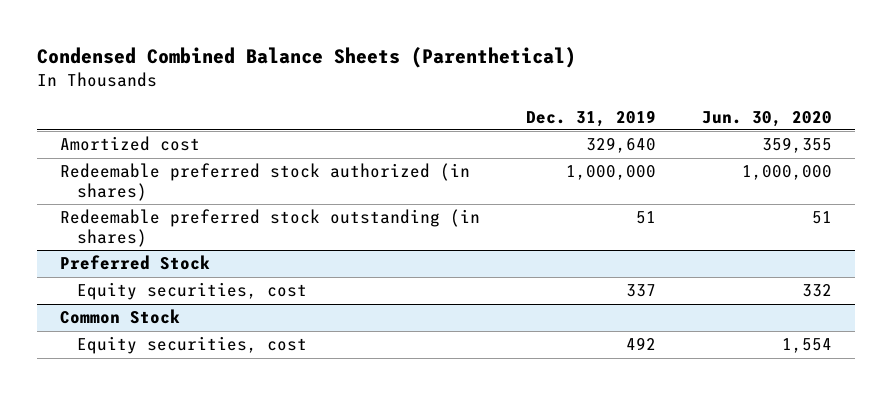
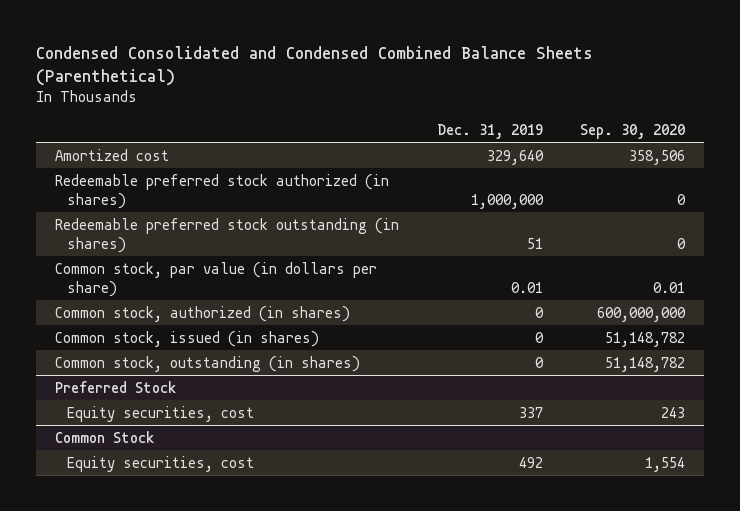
[36,47,576,69] Condensed Combined Balance Sheets (Parenthetical) -> [35,45,593,86] Condensed Consolidated and Condensed Combined Balance Sheets (Parenthetical)
[702,110,833,127] Jun. 30, 2020 -> none
none -> [580,123,686,139] Sep. 30, 2020
none -> [54,261,377,297] Common stock, par value (in dollars per share)
none -> [54,305,350,322] Common stock, authorized (in shares)
none -> [54,330,319,347] Common stock, issued (in shares)
none -> [54,355,360,372] Common stock, outstanding (in shares)

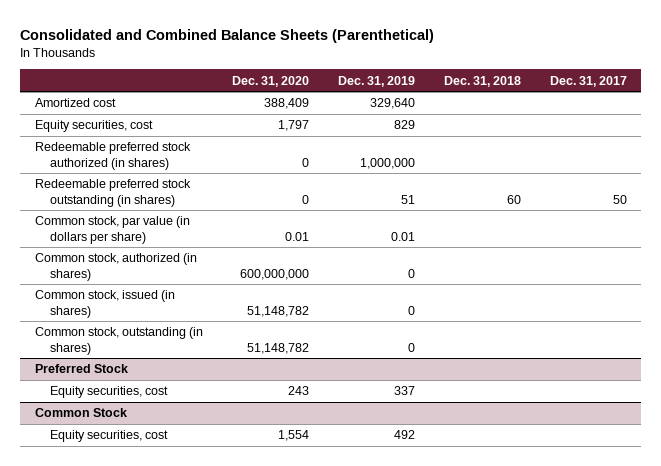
[35,45,593,86] Condensed Consolidated and Condensed Combined Balance Sheets (Parenthetical) -> [20,28,435,43] Consolidated and Combined Balance Sheets (Parenthetical)
[580,123,686,139] Sep. 30, 2020 -> none
none -> [231,75,309,87] Dec. 31, 2020
none -> [443,75,521,87] Dec. 31, 2018
none -> [549,75,627,87] Dec. 31, 2017
none -> [34,120,153,133] Equity securities, cost

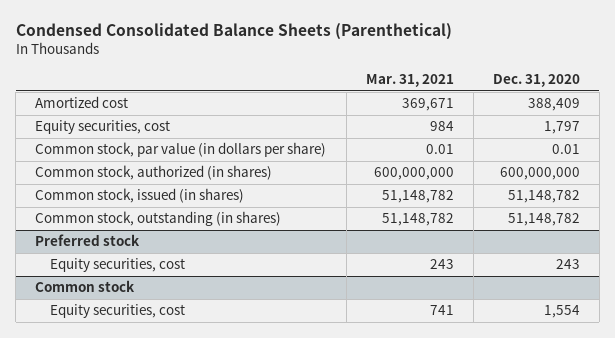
[20,28,435,43] Consolidated and Combined Balance Sheets (Parenthetical) -> [15,23,452,41] Condensed Consolidated Balance Sheets (Parenthetical)
[337,75,415,87] Dec. 31, 2019 -> none
[443,75,521,87] Dec. 31, 2018 -> none
[549,75,627,87] Dec. 31, 2017 -> none
none -> [365,74,454,88] Mar. 31, 2021
[34,142,191,170] Redeemable preferred stock authorized (in shares) -> none
[34,179,191,207] Redeemable preferred stock outstanding (in shares) -> none
[34,364,128,374] Preferred Stock -> [35,234,141,247] Preferred stock
[34,408,127,418] Common Stock -> [35,280,136,293] Common stock

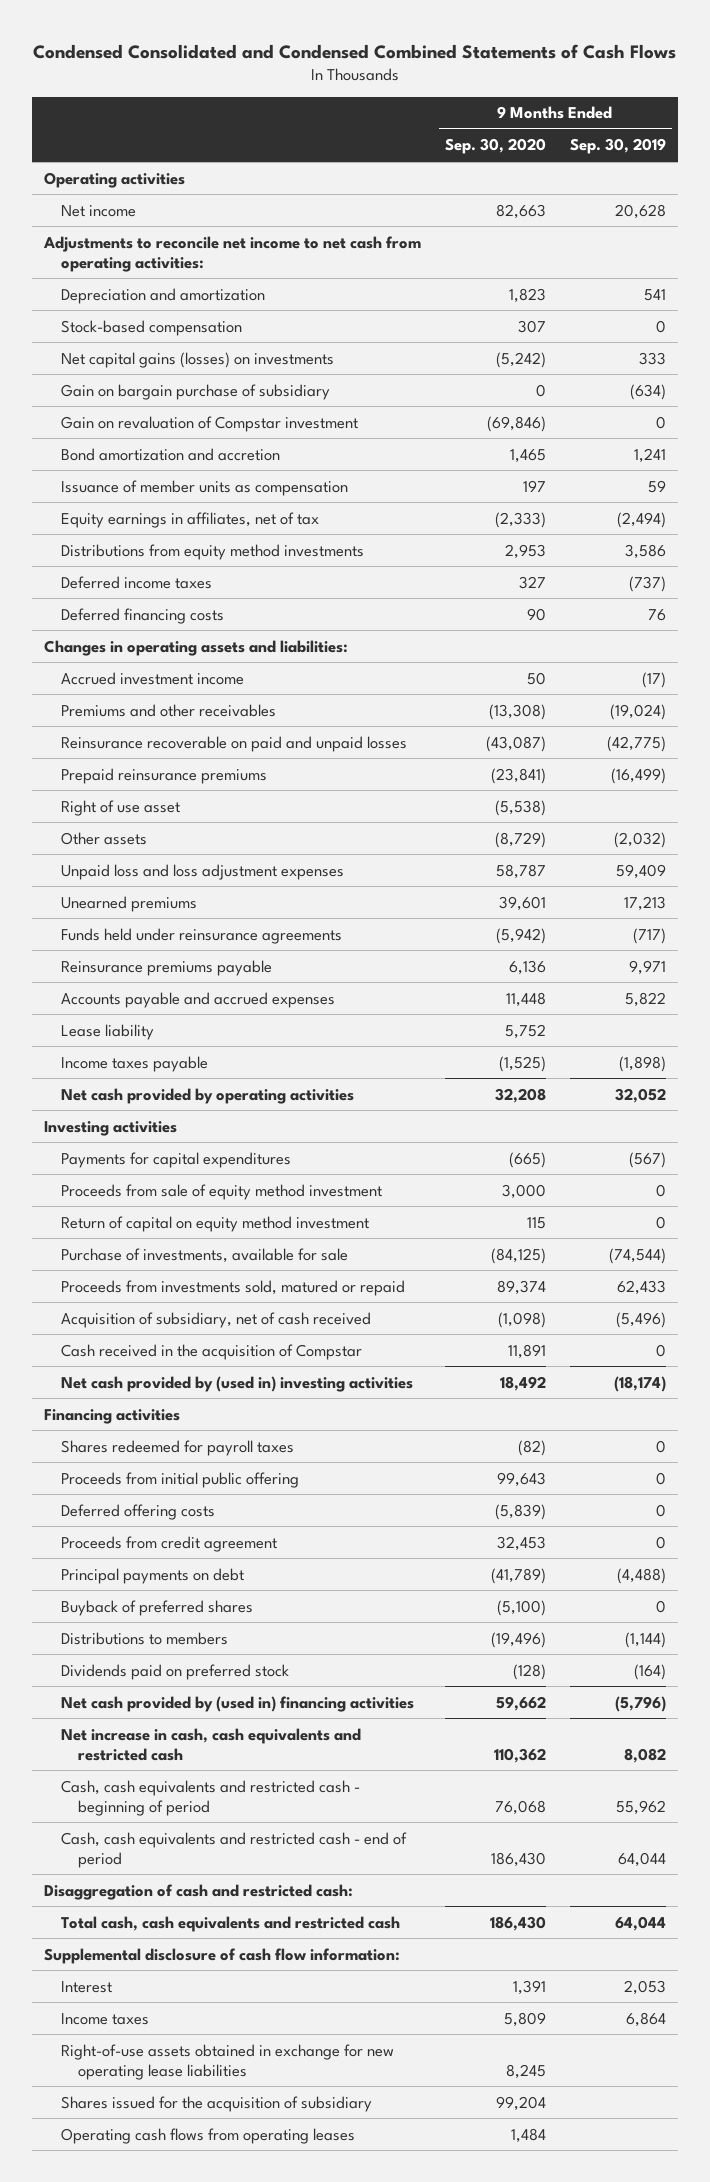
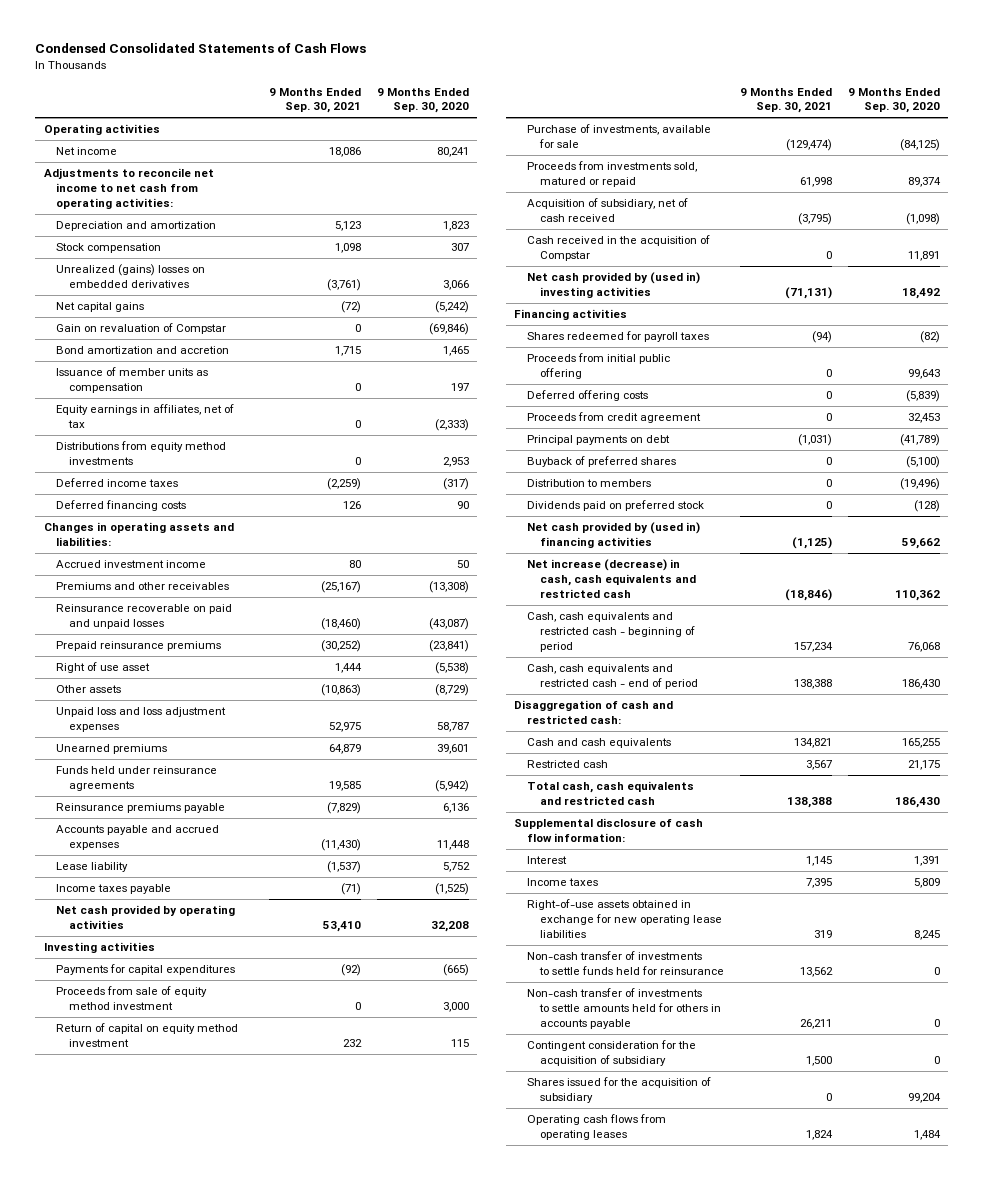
[32,43,676,59] Condensed Consolidated and Condensed Combined Statements of Cash Flows -> [35,43,367,54] Condensed Consolidated Statements of Cash Flows
[569,138,666,155] Sep. 30, 2019 -> none
none -> [268,87,361,114] 9 Months Ended Sep. 30, 2021
[495,203,546,219] 82,663 -> [437,147,470,158] 80,241
[61,383,331,400] Gain on bargain purchase of subsidiary -> none
[61,319,243,336] Stock-based compensation -> [56,243,162,254] Stock compensation
none -> [56,264,206,288] Unrealized (gains) losses on embedded derivatives
[61,351,335,368] Net capital gains (losses) on investments -> [56,302,145,313] Net capital gains
[61,415,359,432] Gain on revaluation of Compstar investment -> [56,323,227,335] Gain on revaluation of Compstar
[518,575,546,589] 327 -> [443,478,470,491] (317)
[61,1631,229,1645] Distributions to members -> [527,479,652,488] Distribution to members
[61,1727,362,1761] Net increase in cash, cash equivalents and restricted cash -> [527,559,696,598] Net increase (decrease) in cash, cash equivalents and restricted cash
none -> [527,738,672,749] Cash and cash equivalents
none -> [527,760,609,769] Restricted cash
none -> [527,951,724,975] Non-cash transfer of investments to settle funds held for reinsurance
none -> [527,988,721,1029] Non-cash transfer of investments to settle amounts held for others in accounts payable
none -> [527,1040,697,1066] Contingent consideration for the acquisition of subsidiary

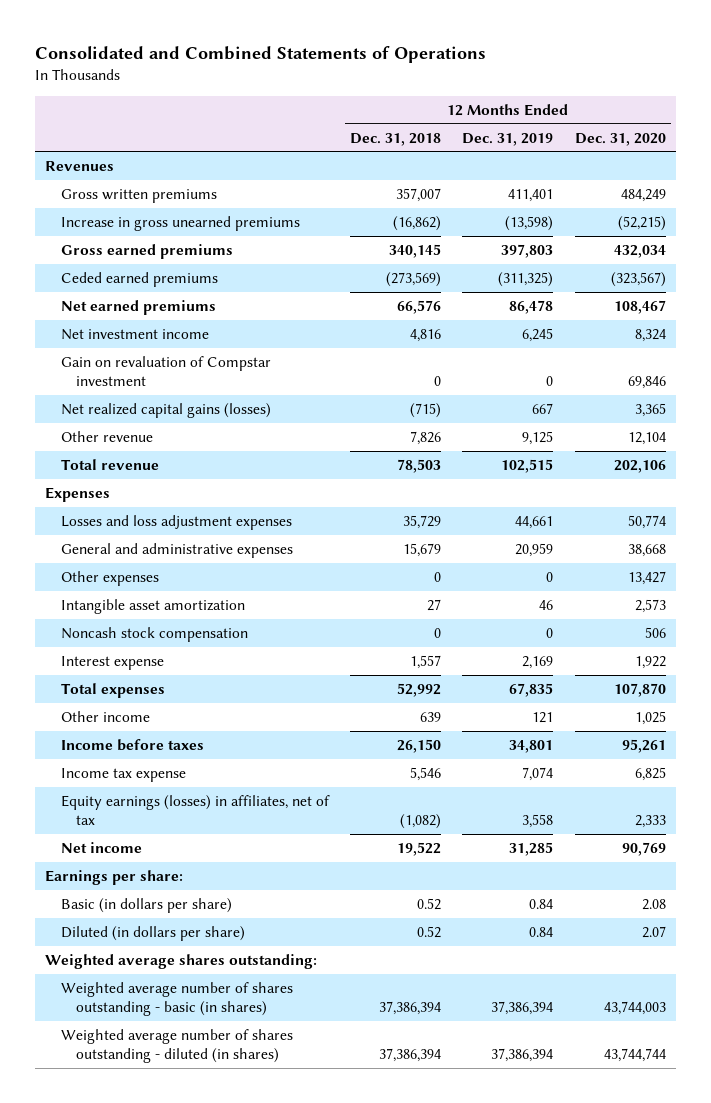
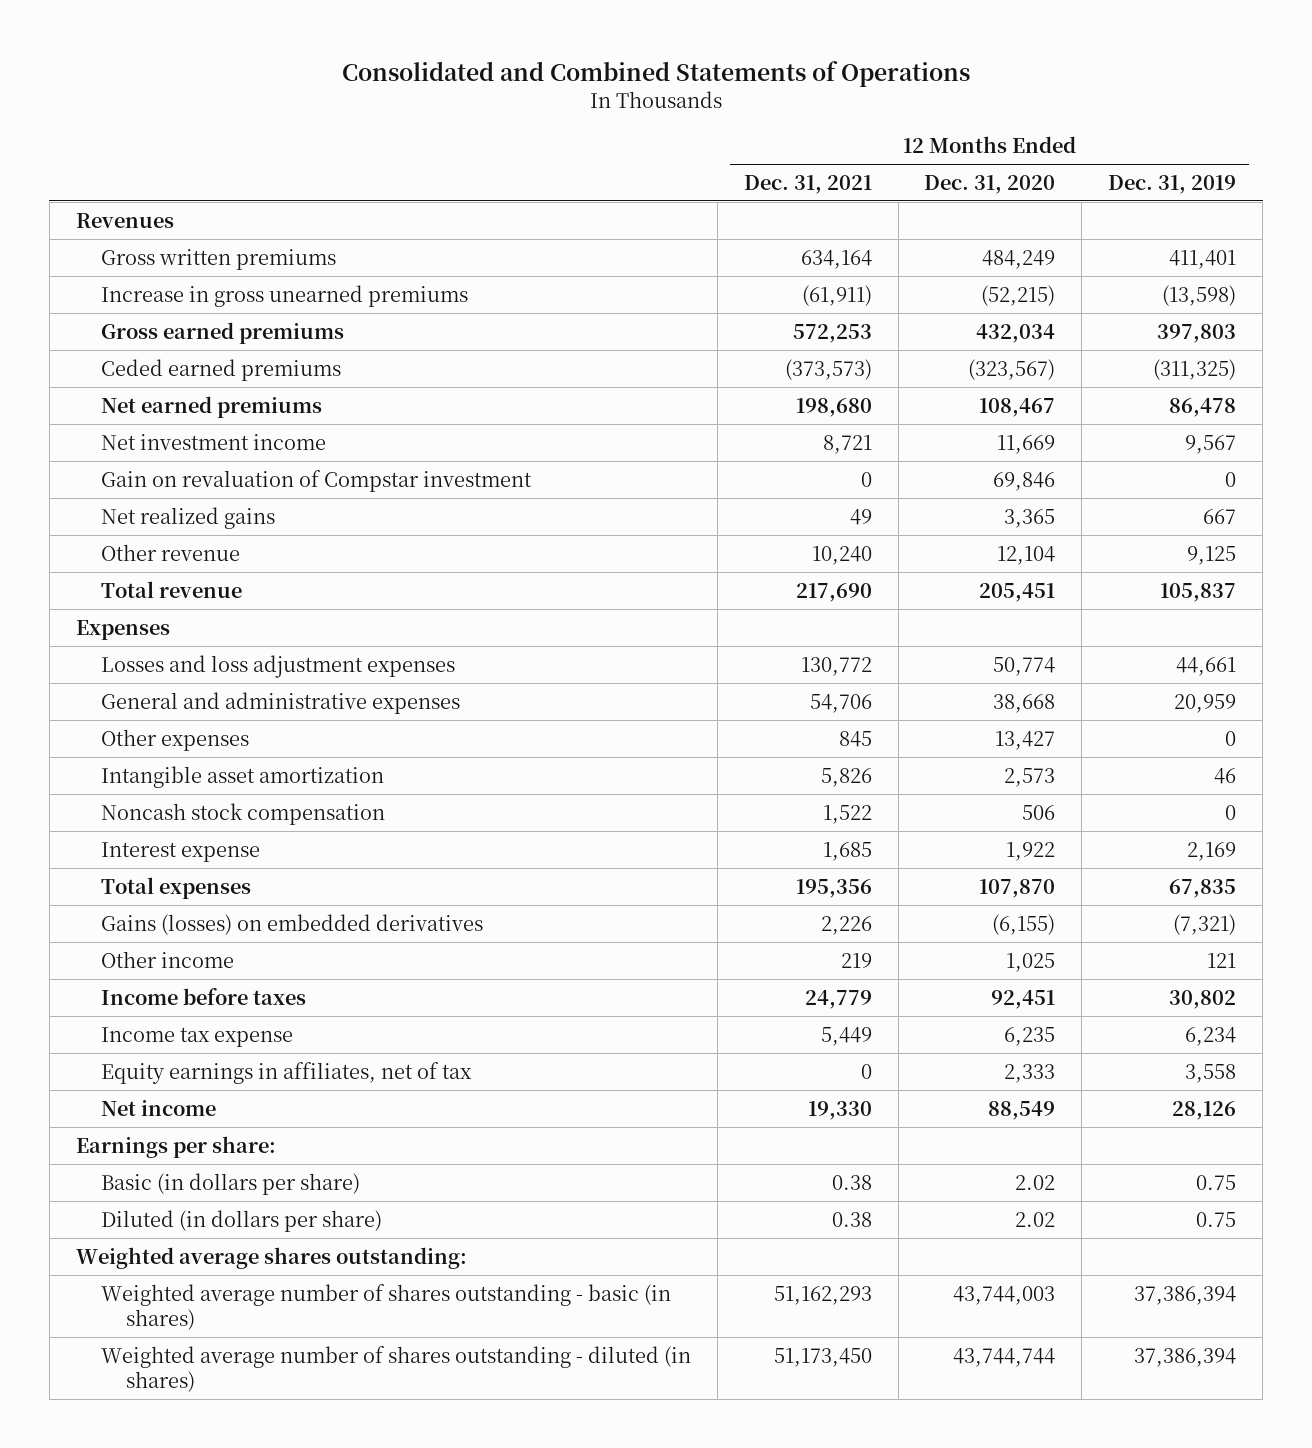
[350,132,442,146] Dec. 31, 2018 -> none
none -> [743,175,872,195] Dec. 31, 2021
[522,327,554,342] 6,245 -> [1185,434,1237,454] 9,567
[634,328,666,342] 8,324 -> [997,434,1056,454] 11,669
[60,402,271,418] Net realized capital gains (losses) -> [100,506,275,529] Net realized gains
[501,458,554,473] 102,515 -> [1160,582,1237,602] 105,837
[613,459,666,473] 202,106 -> [979,582,1056,602] 205,451
none -> [100,913,483,935] Gains (losses) on embedded derivatives
[509,739,554,753] 34,801 -> [1169,989,1237,1009] 30,802
[621,738,666,753] 95,261 -> [991,989,1056,1009] 92,451
[522,766,554,781] 7,074 -> [1185,1026,1237,1046] 6,234
[634,766,666,781] 6,825 -> [1004,1026,1056,1046] 6,235
[60,794,330,826] Equity earnings (losses) in affiliates, net of tax -> [100,1061,472,1084] Equity earnings in affiliates, net of tax
[509,841,554,856] 31,285 -> [1172,1100,1237,1120] 28,126
[621,841,666,856] 90,769 -> [988,1100,1056,1120] 88,549
[529,898,554,909] 0.84 -> [1196,1174,1237,1190] 0.75
[641,898,666,910] 2.08 -> [1015,1174,1056,1190] 2.02
[529,926,554,937] 0.84 -> [1196,1211,1237,1227] 0.75
[641,925,666,938] 2.07 -> [1015,1211,1056,1227] 2.02

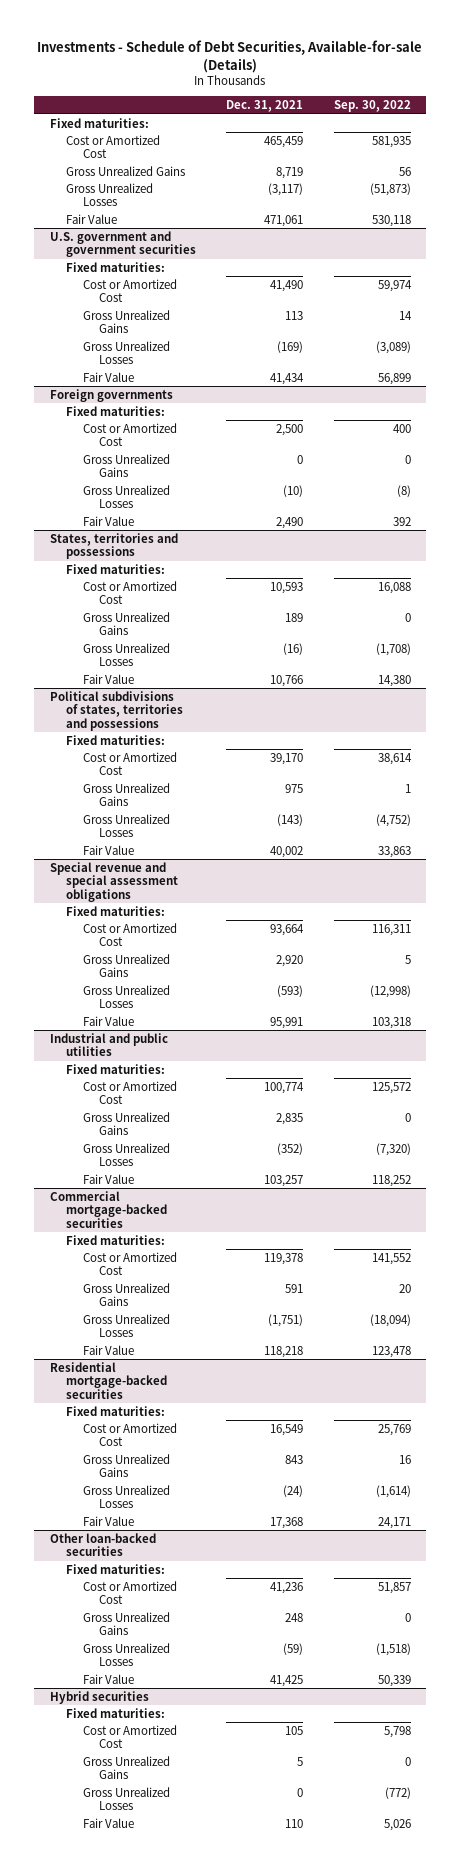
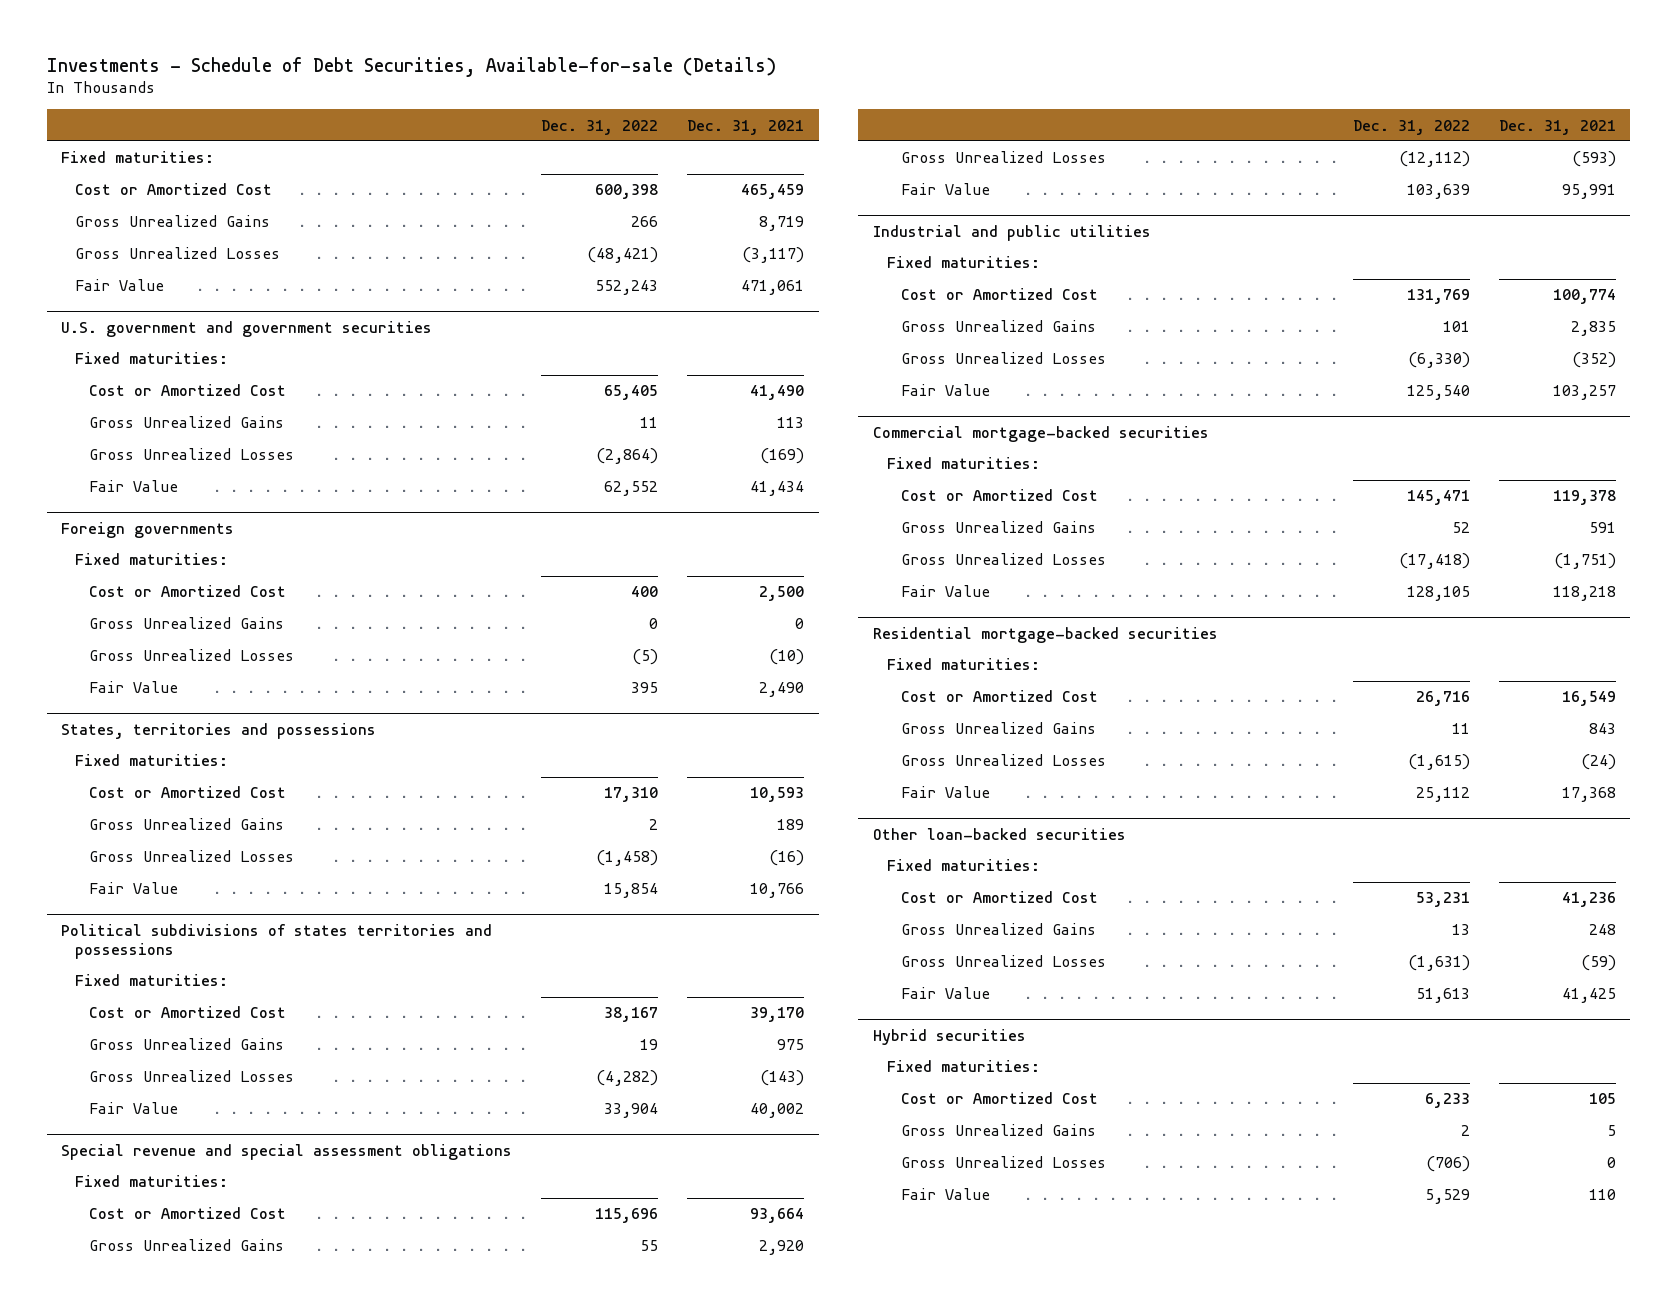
[333,100,411,113] Sep. 30, 2022 -> none
none -> [541,119,659,135] Dec. 31, 2022
[49,690,184,731] Political subdivisions of states, territories and possessions -> [61,923,493,960] Political subdivisions of states territories and possessions

